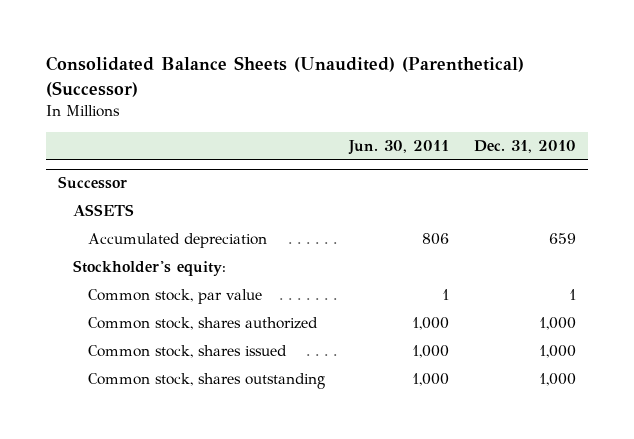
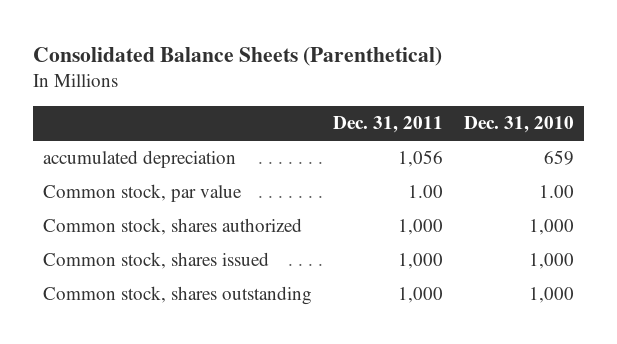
[45,56,524,97] Consolidated Balance Sheets (Unaudited) (Parenthetical) (Successor) -> [33,47,443,67] Consolidated Balance Sheets (Parenthetical)
[348,139,450,155] Jun. 30, 2011 -> none
none -> [333,116,444,134] Dec. 31, 2011
[58,176,128,190] Successor -> none
[73,204,135,217] ASSETS -> none
[73,260,227,277] Stockholder's equity: -> none
[87,233,267,249] Accumulated depreciation -> [43,150,237,169] accumulated depreciation
[568,289,576,301] 1 -> [538,185,574,199] 1.00

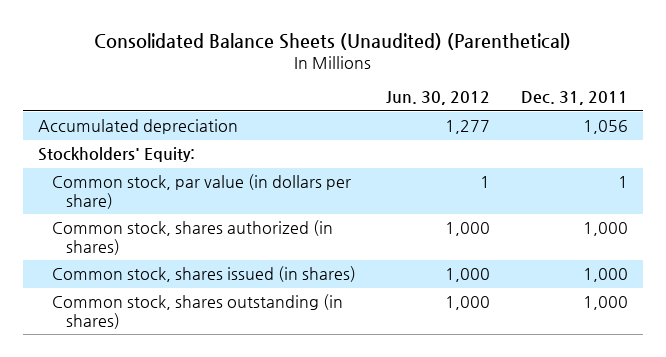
[33,47,443,67] Consolidated Balance Sheets (Parenthetical) -> [93,32,571,50] Consolidated Balance Sheets (Unaudited) (Parenthetical)
[463,116,574,134] Dec. 31, 2010 -> none
none -> [386,91,491,106] Jun. 30, 2012
[43,150,237,169] accumulated depreciation -> [38,119,239,135] Accumulated depreciation
none -> [38,147,196,163] Stockholders' Equity:
[43,184,243,203] Common stock, par value -> [51,174,351,209] Common stock, par value (in dollars per share)
[408,185,444,199] 1.00 -> [617,176,628,189] 1
[43,218,303,236] Common stock, shares authorized -> [51,220,333,255] Common stock, shares authorized (in shares)
[43,252,270,270] Common stock, shares issued -> [51,266,356,283] Common stock, shares issued (in shares)
[43,286,313,306] Common stock, shares outstanding -> [51,294,343,329] Common stock, shares outstanding (in shares)

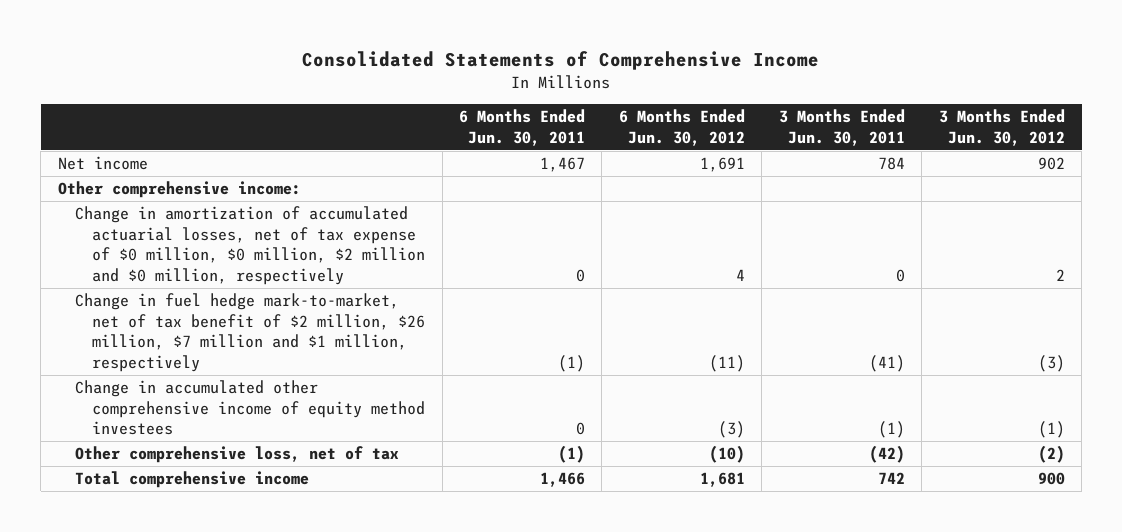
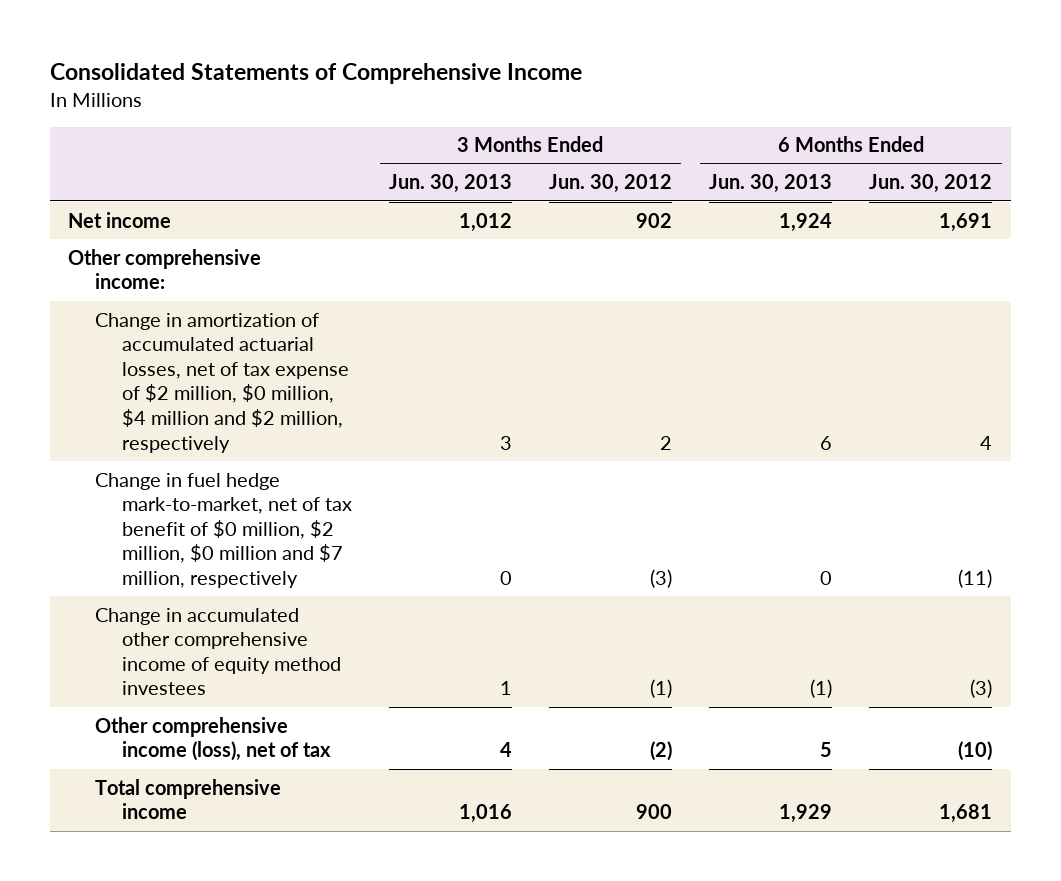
[458,109,585,146] 6 Months Ended Jun. 30, 2011 -> none
[778,109,905,146] 3 Months Ended Jun. 30, 2011 -> none
none -> [388,174,512,194] Jun. 30, 2013
none -> [709,174,833,194] Jun. 30, 2013
[74,206,426,286] Change in amortization of accumulated actuarial losses, net of tax expense of $0 million, $0 million, $2 million and $0 million, respectively -> [95,312,349,453] Change in amortization of accumulated actuarial losses, net of tax expense of $2 million, $0 million, $4 million and $2 million, respectively
[74,293,426,373] Change in fuel hedge mark-to-market, net of tax benefit of $2 million, $26 million, $7 million and $1 million, respectively -> [95,472,352,588] Change in fuel hedge mark-to-market, net of tax benefit of $0 million, $2 million, $0 million and $7 million, respectively
[74,446,399,464] Other comprehensive loss, net of tax -> [95,716,331,762] Other comprehensive income (loss), net of tax

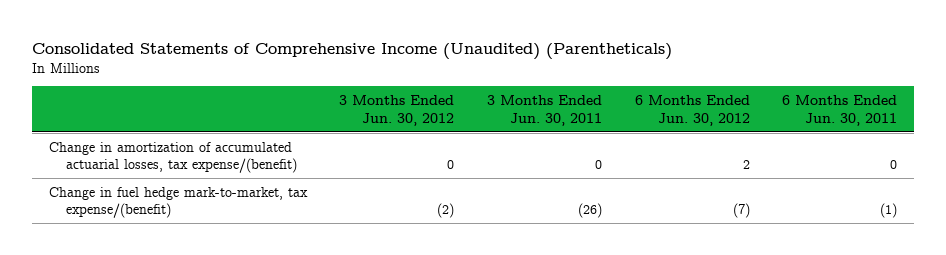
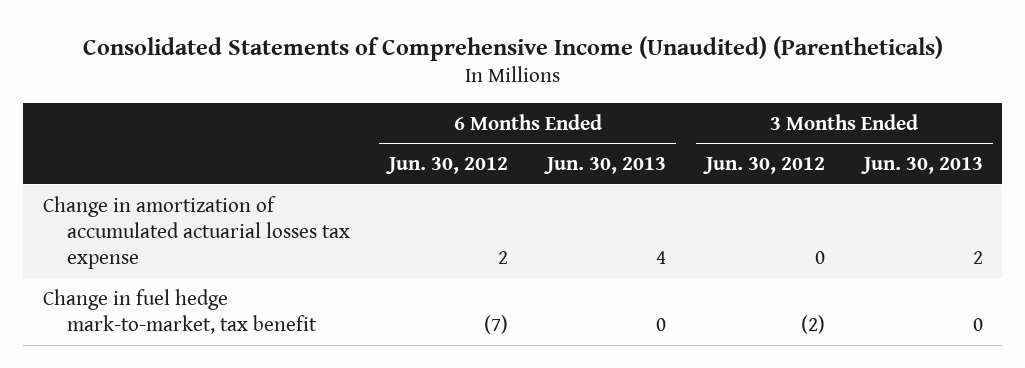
[486,94,602,126] 3 Months Ended Jun. 30, 2011 -> none
[782,94,898,126] 6 Months Ended Jun. 30, 2011 -> none
none -> [544,156,667,174] Jun. 30, 2013
none -> [860,156,983,174] Jun. 30, 2013
[48,141,298,174] Change in amortization of accumulated actuarial losses, tax expense/(benefit) -> [42,195,350,269] Change in amortization of accumulated actuarial losses tax expense
[48,186,308,219] Change in fuel hedge mark-to-market, tax expense/(benefit) -> [42,288,317,334] Change in fuel hedge mark-to-market, tax benefit

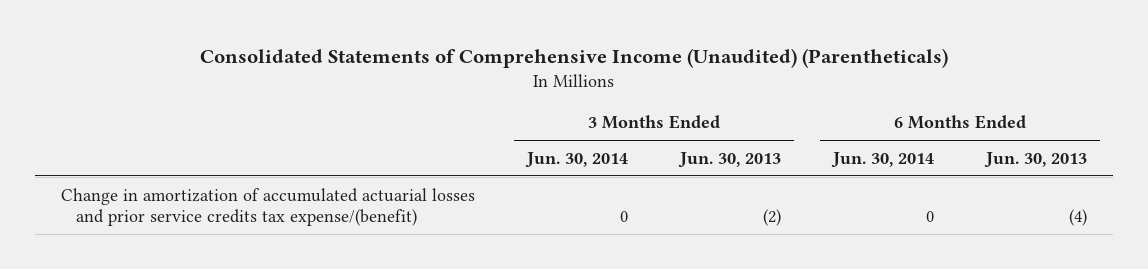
[386,156,509,174] Jun. 30, 2012 -> none
[702,156,825,174] Jun. 30, 2012 -> none
none -> [525,151,629,168] Jun. 30, 2014
none -> [830,151,934,168] Jun. 30, 2014
[42,288,317,334] Change in fuel hedge mark-to-market, tax benefit -> none
[42,195,350,269] Change in amortization of accumulated actuarial losses tax expense -> [61,187,476,227] Change in amortization of accumulated actuarial losses and prior service credits tax expense/(benefit)
[656,250,667,264] 4 -> [1068,209,1087,227] (4)
[972,250,983,264] 2 -> [762,209,781,227] (2)

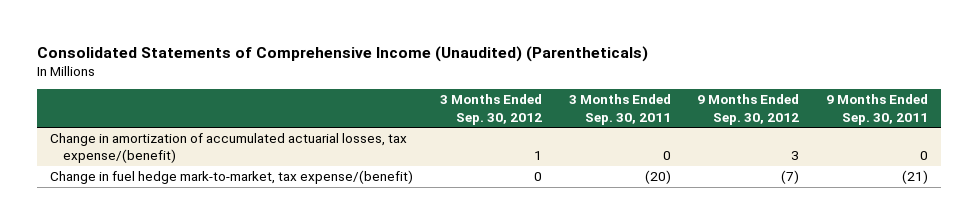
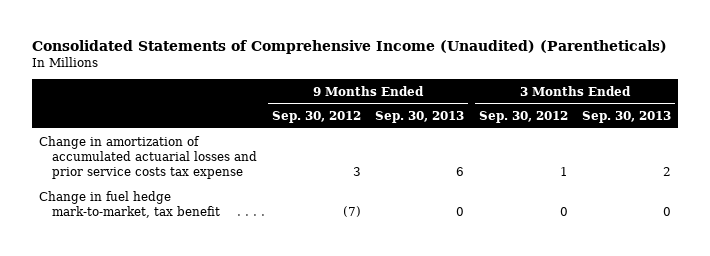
[568,94,671,125] 3 Months Ended Sep. 30, 2011 -> none
[826,94,929,125] 9 Months Ended Sep. 30, 2011 -> none
none -> [375,111,465,124] Sep. 30, 2013
none -> [582,111,672,124] Sep. 30, 2013
[50,133,408,164] Change in amortization of accumulated actuarial losses, tax expense/(benefit) -> [39,135,258,180] Change in amortization of accumulated actuarial losses and prior service costs tax expense
[50,170,414,185] Change in fuel hedge mark-to-market, tax expense/(benefit) -> [39,190,221,218] Change in fuel hedge mark-to-market, tax benefit

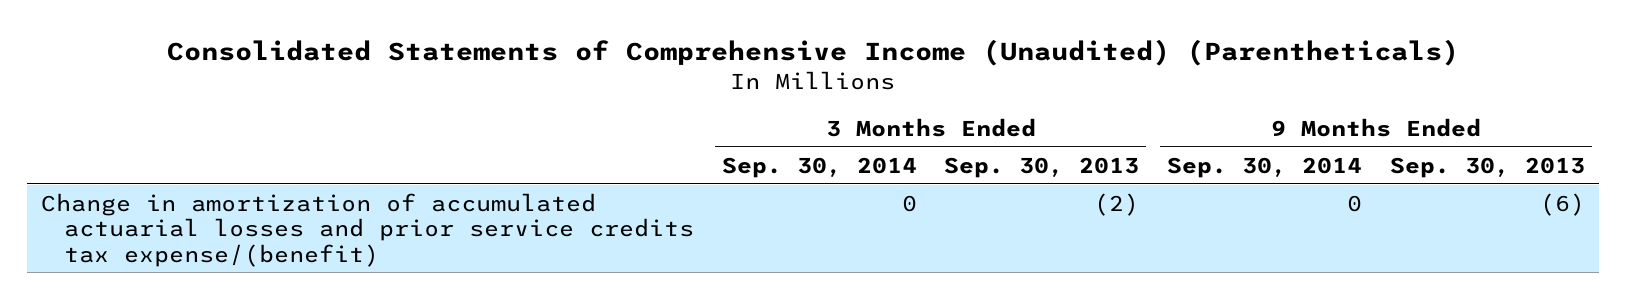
[271,111,361,124] Sep. 30, 2012 -> none
[478,111,568,124] Sep. 30, 2012 -> none
none -> [721,156,917,178] Sep. 30, 2014
none -> [1167,156,1363,178] Sep. 30, 2014
[39,190,221,218] Change in fuel hedge mark-to-market, tax benefit -> none
[39,135,258,180] Change in amortization of accumulated actuarial losses and prior service costs tax expense -> [40,192,695,267] Change in amortization of accumulated actuarial losses and prior service credits tax expense/(benefit)
[456,167,465,177] 6 -> [1539,192,1585,216] (6)
[663,167,672,177] 2 -> [1094,192,1140,216] (2)

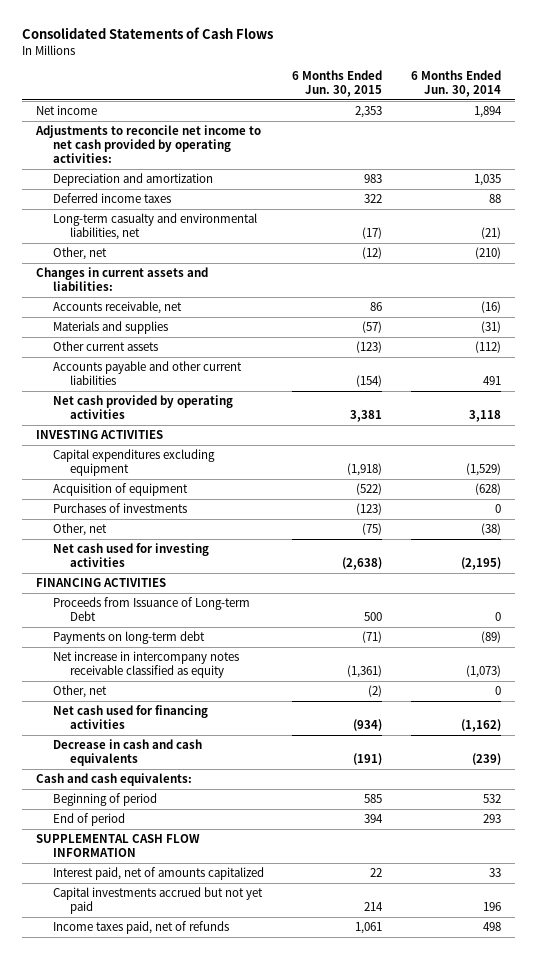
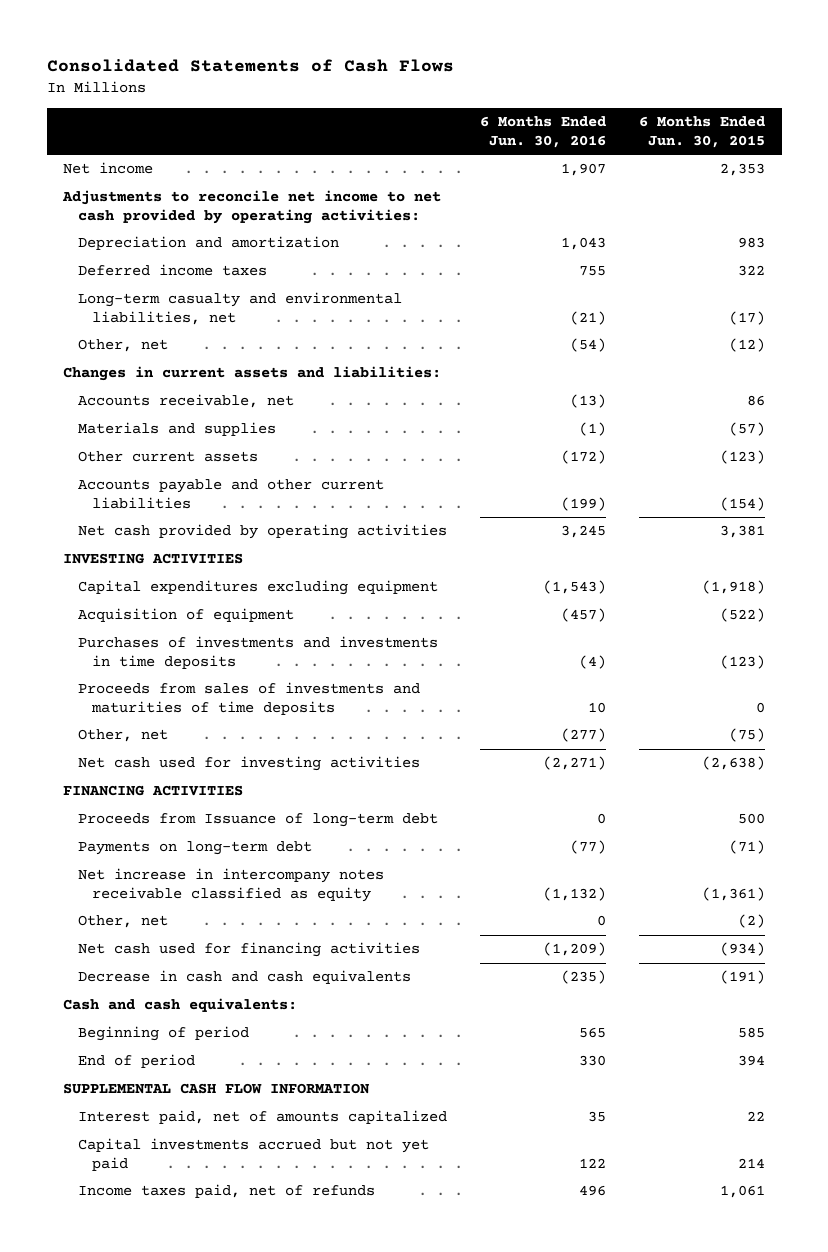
[410,70,501,98] 6 Months Ended Jun. 30, 2014 -> none
none -> [479,115,606,148] 6 Months Ended Jun. 30, 2016
[52,502,187,513] Purchases of investments -> [77,636,438,670] Purchases of investments and investments in time deposits
none -> [77,682,420,716] Proceeds from sales of investments and maturities of time deposits
[52,596,250,622] Proceeds from Issuance of Long-term Debt -> [77,813,438,828] Proceeds from Issuance of long-term debt

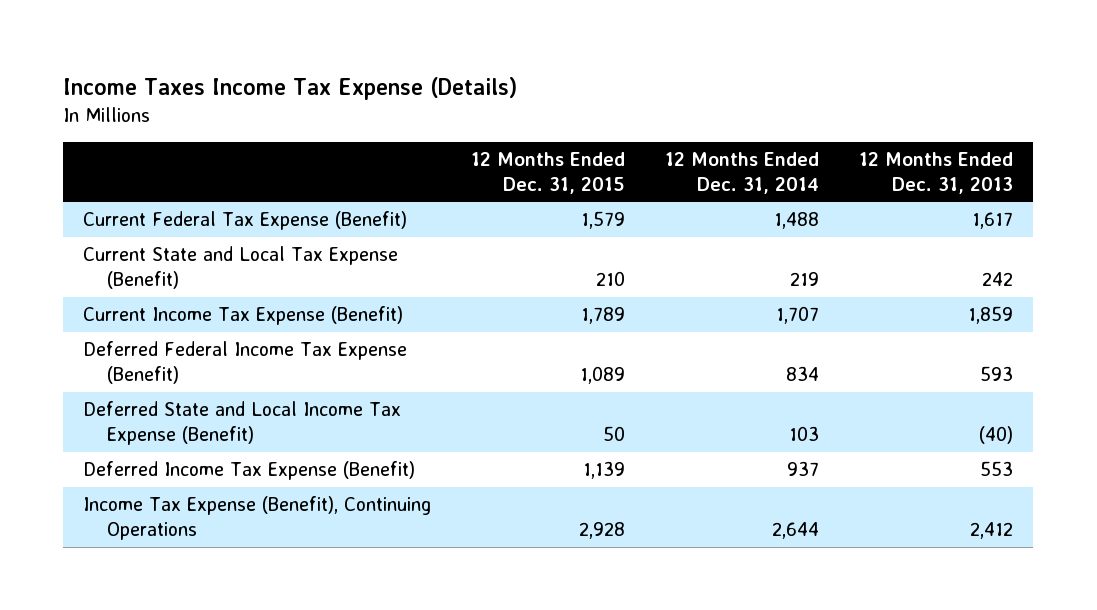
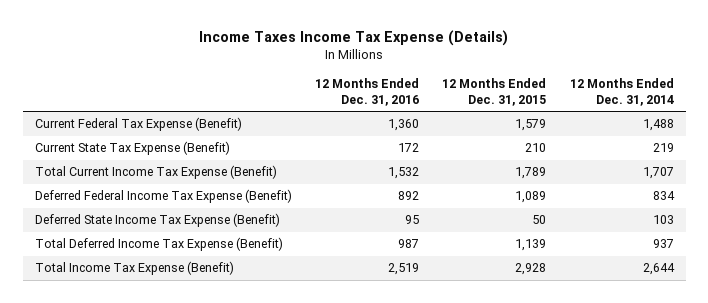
[859,151,1014,194] 12 Months Ended Dec. 31, 2013 -> none
none -> [315,77,420,107] 12 Months Ended Dec. 31, 2016
[83,246,399,290] Current State and Local Tax Expense (Benefit) -> [34,141,230,156] Current State Tax Expense (Benefit)
[83,306,404,326] Current Income Tax Expense (Benefit) -> [34,165,277,180] Total Current Income Tax Expense (Benefit)
[83,401,402,446] Deferred State and Local Income Tax Expense (Benefit) -> [34,213,280,228] Deferred State Income Tax Expense (Benefit)
[83,461,416,481] Deferred Income Tax Expense (Benefit) -> [34,237,283,252] Total Deferred Income Tax Expense (Benefit)
[83,496,432,541] Income Tax Expense (Benefit), Continuing Operations -> [34,261,234,276] Total Income Tax Expense (Benefit)

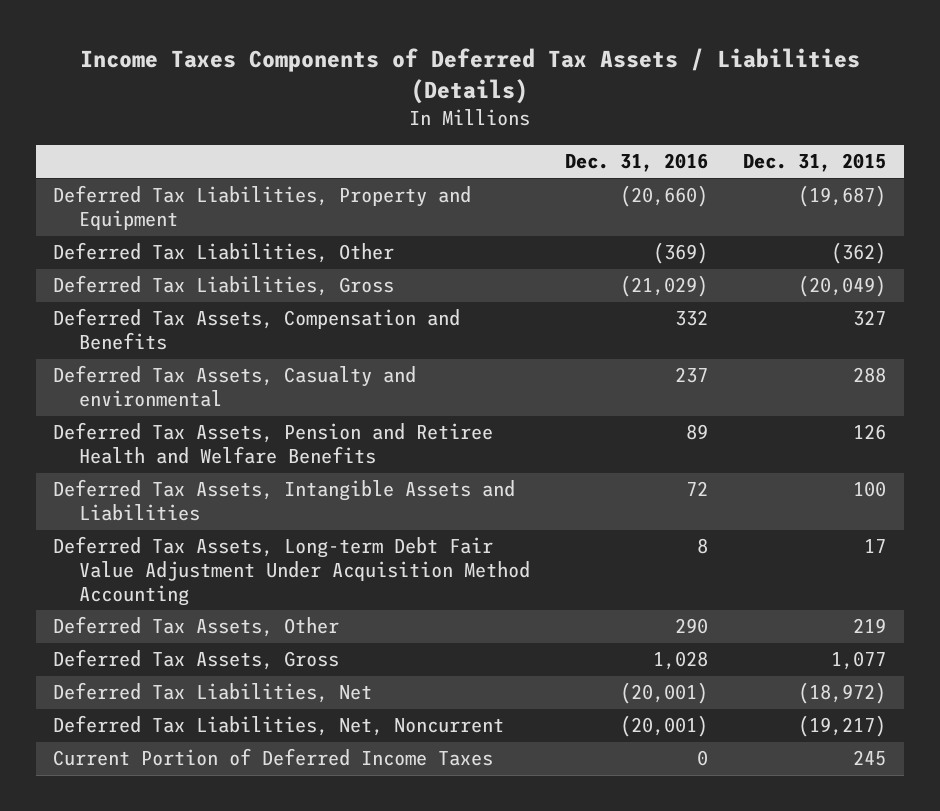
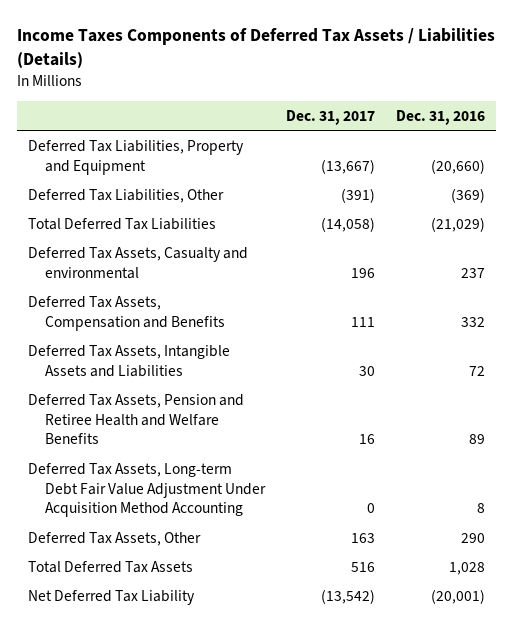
[743,153,887,173] Dec. 31, 2015 -> none
none -> [286,109,376,125] Dec. 31, 2017
[53,275,395,297] Deferred Tax Liabilities, Gross -> [27,217,216,230] Total Deferred Tax Liabilities
[53,308,461,351] Deferred Tax Assets, Compensation and Benefits -> [27,295,226,331] Deferred Tax Assets, Compensation and Benefits
[53,422,494,465] Deferred Tax Assets, Pension and Retiree Health and Welfare Benefits -> [27,393,244,445] Deferred Tax Assets, Pension and Retiree Health and Welfare Benefits
[53,715,505,737] Deferred Tax Liabilities, Net, Noncurrent -> none
[53,748,494,767] Current Portion of Deferred Income Taxes -> none
[53,649,340,671] Deferred Tax Assets, Gross -> [27,560,193,573] Total Deferred Tax Assets
[53,682,373,704] Deferred Tax Liabilities, Net -> [27,589,195,605] Net Deferred Tax Liability

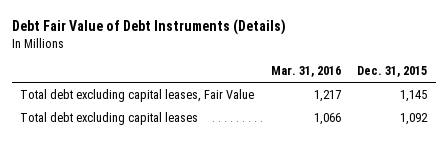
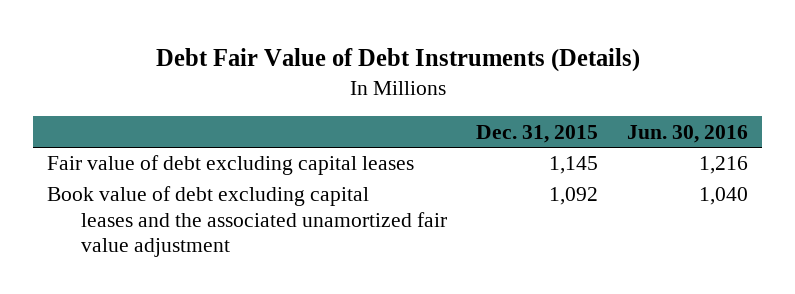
[270,66,341,78] Mar. 31, 2016 -> none
none -> [626,124,748,143] Jun. 30, 2016
[20,88,255,102] Total debt excluding capital leases, Fair Value -> [47,155,415,176] Fair value of debt excluding capital leases
[20,111,199,125] Total debt excluding capital leases -> [47,186,448,258] Book value of debt excluding capital leases and the associated unamortized fair value adjustment

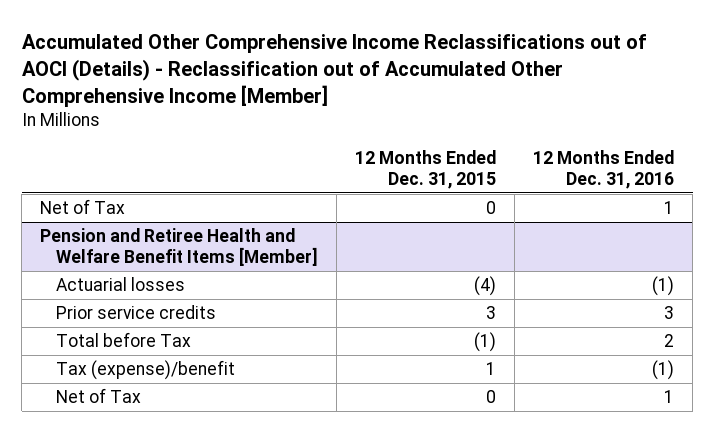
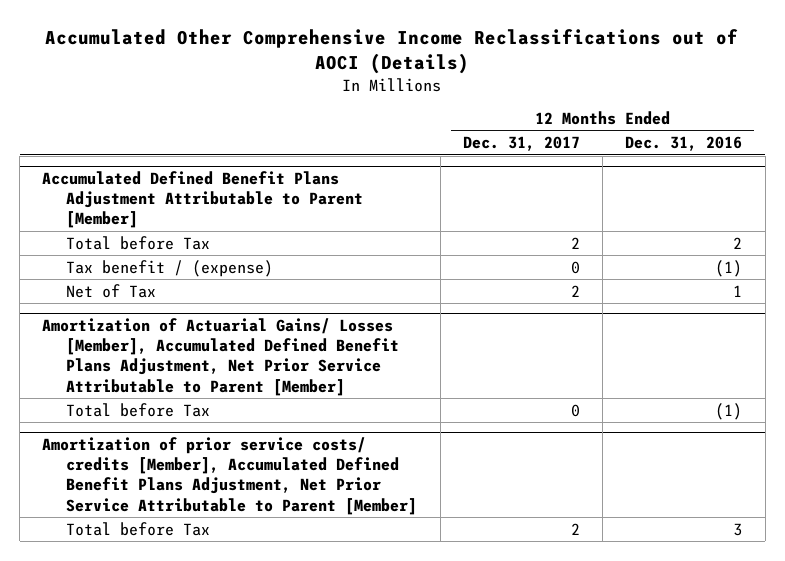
[21,33,647,107] Accumulated Other Comprehensive Income Reclassifications out of AOCI (Details) - Reclassification out of Accumulated Other Comprehensive Income [Member] -> [45,29,739,75] Accumulated Other Comprehensive Income Reclassifications out of AOCI (Details)
[354,150,496,189] 12 Months Ended Dec. 31, 2015 -> none
none -> [462,136,580,152] Dec. 31, 2017
[40,199,126,215] Net of Tax -> none
[55,277,185,292] Actuarial losses -> none
[55,305,216,320] Prior service credits -> none
[40,228,318,267] Pension and Retiree Health and Welfare Benefit Items [Member] -> [42,170,364,229] Accumulated Defined Benefit Plans Adjustment Attributable to Parent [Member]
[55,360,235,381] Tax (expense)/benefit -> [66,259,274,277] Tax benefit / (expense)
none -> [42,317,400,396] Amortization of Actuarial Gains/ Losses [Member], Accumulated Defined Benefit Plans Adjustment, Net Prior Service Attributable to Parent [Member]
none -> [66,402,211,417] Total before Tax
none -> [42,436,418,515] Amortization of prior service costs/ credits [Member], Accumulated Defined Benefit Plans Adjustment, Net Prior Service Attributable to Parent [Member]
none -> [66,521,211,536] Total before Tax

